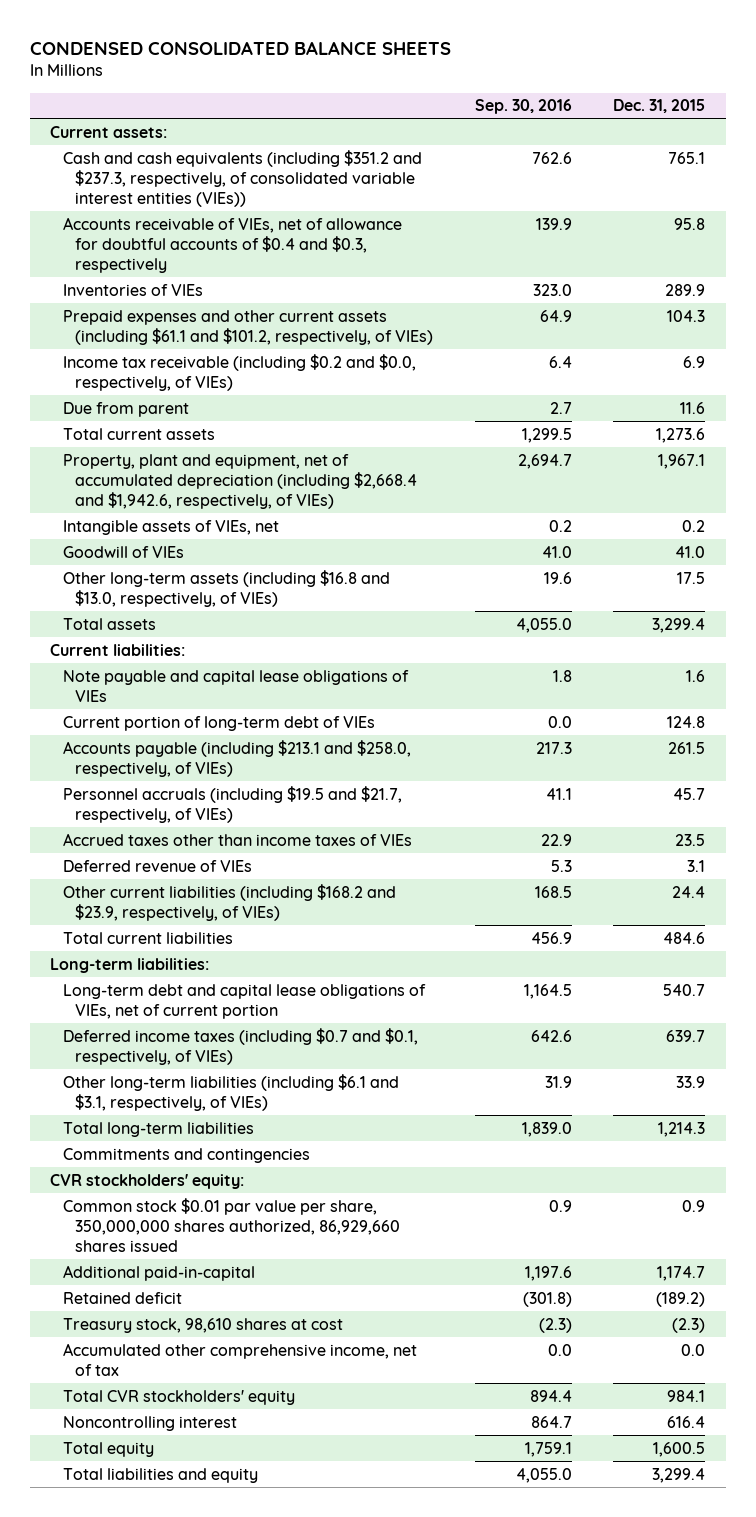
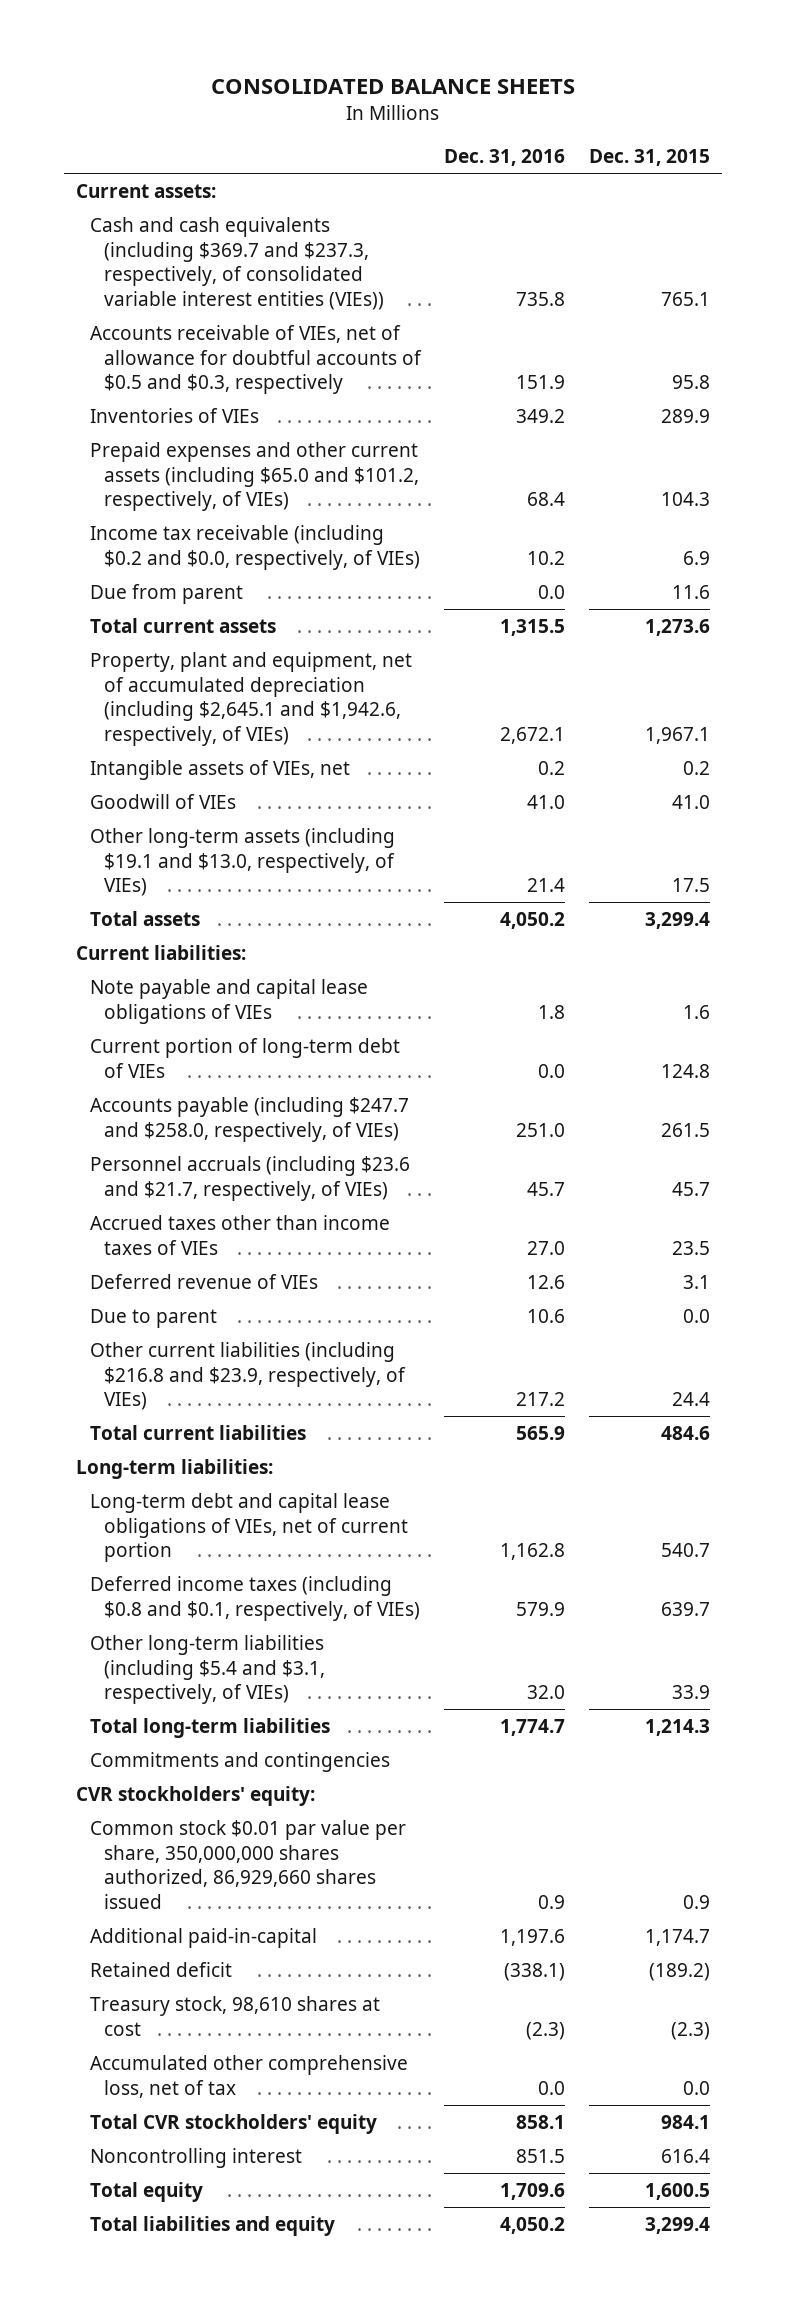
[29,40,451,55] CONDENSED CONSOLIDATED BALANCE SHEETS -> [210,78,575,94] CONSOLIDATED BALANCE SHEETS
[474,99,572,115] Sep. 30, 2016 -> none
none -> [444,148,566,166] Dec. 31, 2016
[62,149,422,208] Cash and cash equivalents (including $351.2 and $237.3, respectively, of consolidated variable interest entities (VIEs)) -> [89,217,384,310] Cash and cash equivalents (including $369.7 and $237.3, respectively, of consolidated variable interest entities (VIEs))
[62,216,402,274] Accounts receivable of VIEs, net of allowance for doubtful accounts of $0.4 and $0.3, respectively -> [89,325,422,395] Accounts receivable of VIEs, net of allowance for doubtful accounts of $0.5 and $0.3, respectively
[62,309,434,345] Prepaid expenses and other current assets (including $61.1 and $101.2, respectively, of VIEs) -> [89,442,419,512] Prepaid expenses and other current assets (including $65.0 and $101.2, respectively, of VIEs)
[62,453,418,510] Property, plant and equipment, net of accumulated depreciation (including $2,668.4 and $1,942.6, respectively, of VIEs) -> [89,652,412,746] Property, plant and equipment, net of accumulated depreciation (including $2,645.1 and $1,942.6, respectively, of VIEs)
[62,569,390,607] Other long-term assets (including $16.8 and $13.0, respectively, of VIEs) -> [89,828,395,897] Other long-term assets (including $19.1 and $13.0, respectively, of VIEs)
[62,739,411,777] Accounts payable (including $213.1 and $258.0, respectively, of VIEs) -> [89,1097,409,1142] Accounts payable (including $247.7 and $258.0, respectively, of VIEs)
[62,785,402,823] Personnel accruals (including $19.5 and $21.7, respectively, of VIEs) -> [89,1156,410,1201] Personnel accruals (including $23.6 and $21.7, respectively, of VIEs)
none -> [89,1309,217,1329] Due to parent
[62,883,396,921] Other current liabilities (including $168.2 and $23.9, respectively, of VIEs) -> [89,1342,406,1411] Other current liabilities (including $216.8 and $23.9, respectively, of VIEs)
[62,1027,418,1065] Deferred income taxes (including $0.7 and $0.1, respectively, of VIEs) -> [89,1576,420,1621] Deferred income taxes (including $0.8 and $0.1, respectively, of VIEs)
[62,1073,399,1111] Other long-term liabilities (including $6.1 and $3.1, respectively, of VIEs) -> [89,1635,325,1705] Other long-term liabilities (including $5.4 and $3.1, respectively, of VIEs)
[62,1342,417,1376] Accumulated other comprehensive income, net of tax -> [89,2055,408,2098] Accumulated other comprehensive loss, net of tax

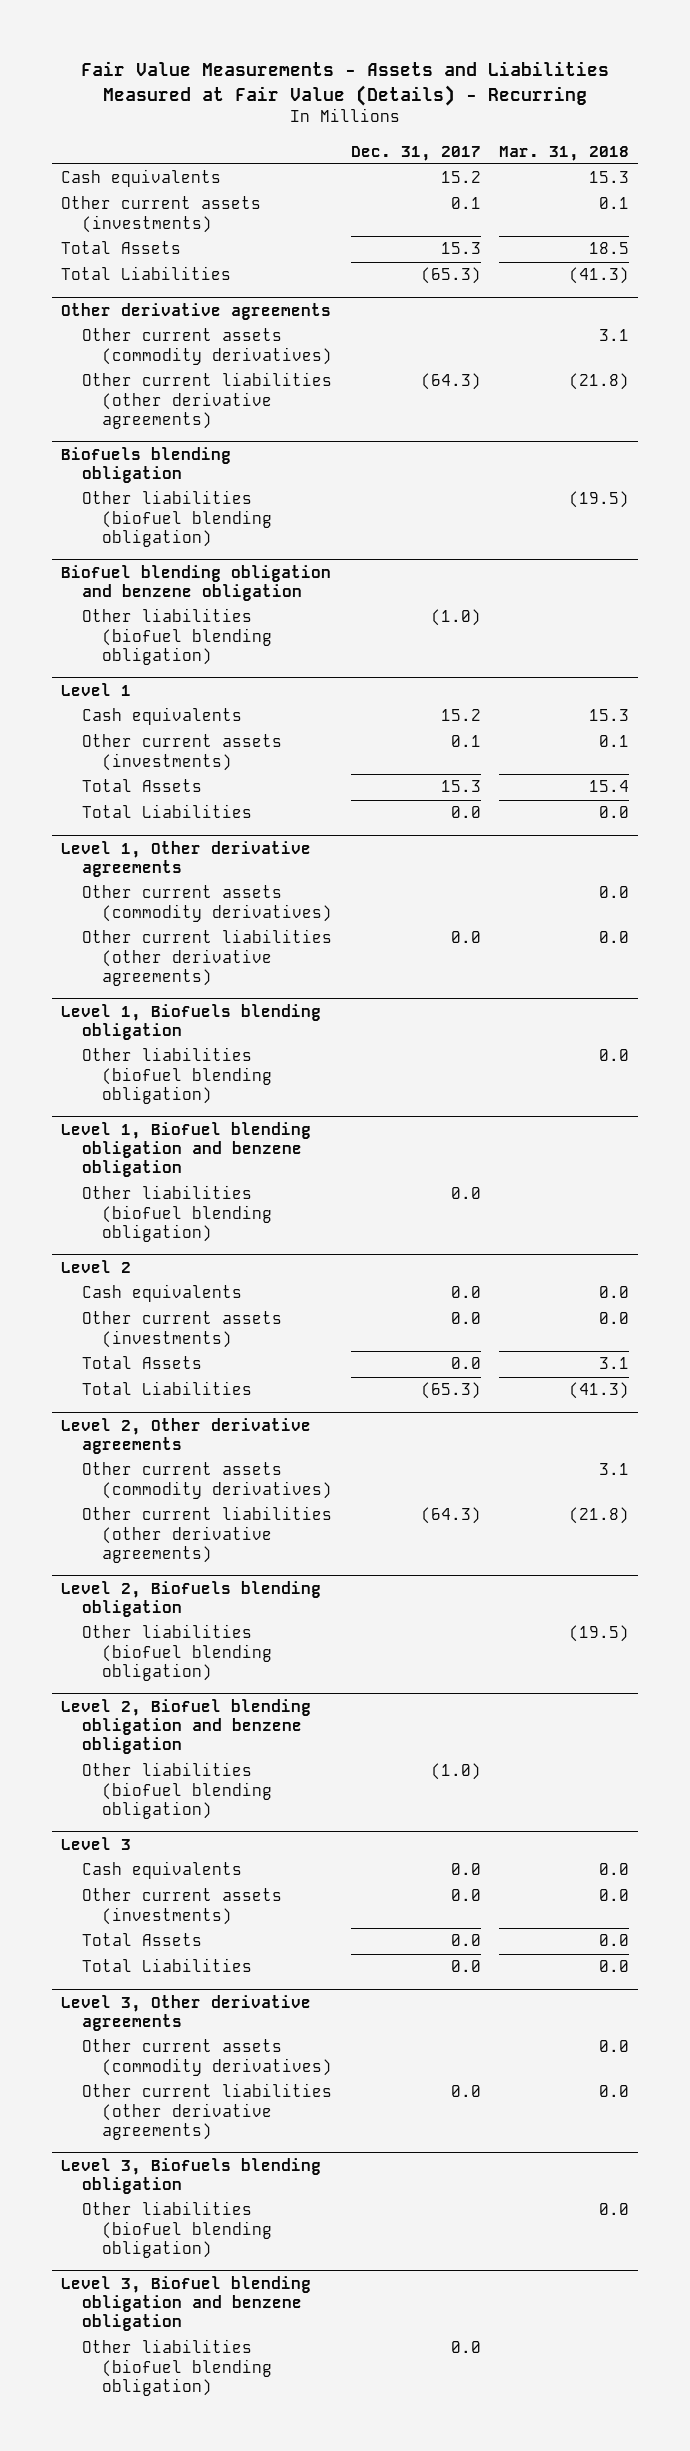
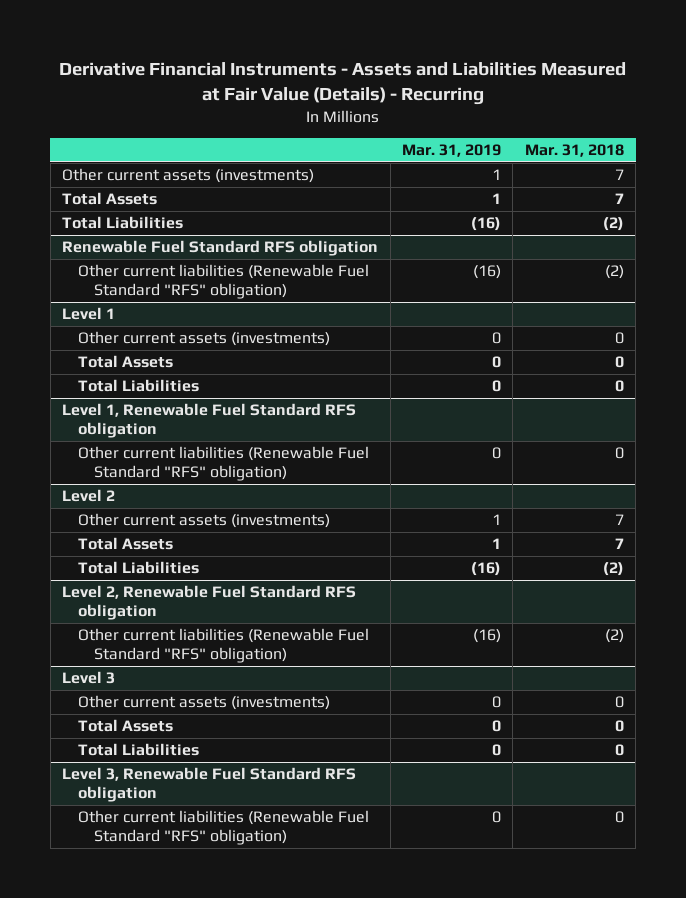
[80,61,609,107] Fair Value Measurements - Assets and Liabilities Measured at Fair Value (Details) - Recurring -> [59,62,627,106] Derivative Financial Instruments - Assets and Liabilities Measured at Fair Value (Details) - Recurring
[350,145,481,161] Dec. 31, 2017 -> none
none -> [402,143,502,157] Mar. 31, 2019
[61,169,222,188] Cash equivalents -> none
[81,328,333,365] Other current assets (commodity derivatives) -> none
[81,372,332,429] Other current liabilities (other derivative agreements) -> none
[61,446,232,484] Biofuels blending obligation -> none
[61,564,332,602] Biofuel blending obligation and benzene obligation -> none
[81,608,273,665] Other liabilities (biofuel blending obligation) -> none
[598,197,629,210] 0.1 -> [614,169,624,181] 7
[588,242,629,255] 18.5 -> [614,193,624,205] 7
[568,267,629,285] (41.3) -> [602,217,624,232] (2)
[61,302,332,320] Other derivative agreements -> [62,240,379,257] Renewable Fuel Standard RFS obligation
[81,490,273,547] Other liabilities (biofuel blending obligation) -> [78,264,370,300] Other current liabilities (Renewable Fuel Standard "RFS" obligation)
[568,491,629,509] (19.5) -> [604,265,624,280] (2)
[81,707,242,726] Cash equivalents -> none
[61,840,312,878] Level 1, Other derivative agreements -> none
[81,885,333,922] Other current assets (commodity derivatives) -> none
[81,929,332,986] Other current liabilities (other derivative agreements) -> none
[61,1003,322,1041] Level 1, Biofuels blending obligation -> none
[61,1121,312,1178] Level 1, Biofuel blending obligation and benzene obligation -> none
[81,1185,273,1242] Other liabilities (biofuel blending obligation) -> none
[598,735,629,748] 0.1 -> [614,332,624,345] 0
[588,780,629,793] 15.4 -> [614,356,624,369] 0
[598,806,629,819] 0.0 -> [614,380,624,393] 0
none -> [62,403,357,439] Level 1, Renewable Fuel Standard RFS obligation
[81,1047,273,1104] Other liabilities (biofuel blending obligation) -> [78,446,370,482] Other current liabilities (Renewable Fuel Standard "RFS" obligation)
[598,1049,629,1062] 0.0 -> [614,447,624,460] 0
[81,1284,242,1303] Cash equivalents -> none
[61,1417,312,1455] Level 2, Other derivative agreements -> none
[81,1462,333,1499] Other current assets (commodity derivatives) -> none
[81,1506,332,1563] Other current liabilities (other derivative agreements) -> none
[61,1580,322,1618] Level 2, Biofuels blending obligation -> none
[61,1698,312,1755] Level 2, Biofuel blending obligation and benzene obligation -> none
[81,1762,273,1819] Other liabilities (biofuel blending obligation) -> none
[598,1312,629,1325] 0.0 -> [614,514,624,526] 7
[598,1357,629,1370] 3.1 -> [614,538,624,550] 7
[568,1382,629,1400] (41.3) -> [602,562,624,577] (2)
none -> [62,585,357,621] Level 2, Renewable Fuel Standard RFS obligation
[81,1624,273,1681] Other liabilities (biofuel blending obligation) -> [78,628,370,664] Other current liabilities (Renewable Fuel Standard "RFS" obligation)
[568,1625,629,1643] (19.5) -> [604,629,624,644] (2)
[81,1861,242,1880] Cash equivalents -> none
[61,1994,312,2032] Level 3, Other derivative agreements -> none
[81,2039,333,2076] Other current assets (commodity derivatives) -> none
[81,2083,332,2140] Other current liabilities (other derivative agreements) -> none
[61,2157,322,2195] Level 3, Biofuels blending obligation -> none
[61,2275,312,2332] Level 3, Biofuel blending obligation and benzene obligation -> none
[81,2339,273,2396] Other liabilities (biofuel blending obligation) -> none
[598,1889,629,1902] 0.0 -> [614,696,624,709] 0
[598,1934,629,1947] 0.0 -> [614,720,624,733] 0
[598,1960,629,1973] 0.0 -> [614,744,624,757] 0
none -> [62,767,357,803] Level 3, Renewable Fuel Standard RFS obligation
[81,2201,273,2258] Other liabilities (biofuel blending obligation) -> [78,810,370,846] Other current liabilities (Renewable Fuel Standard "RFS" obligation)
[598,2203,629,2216] 0.0 -> [614,811,624,824] 0

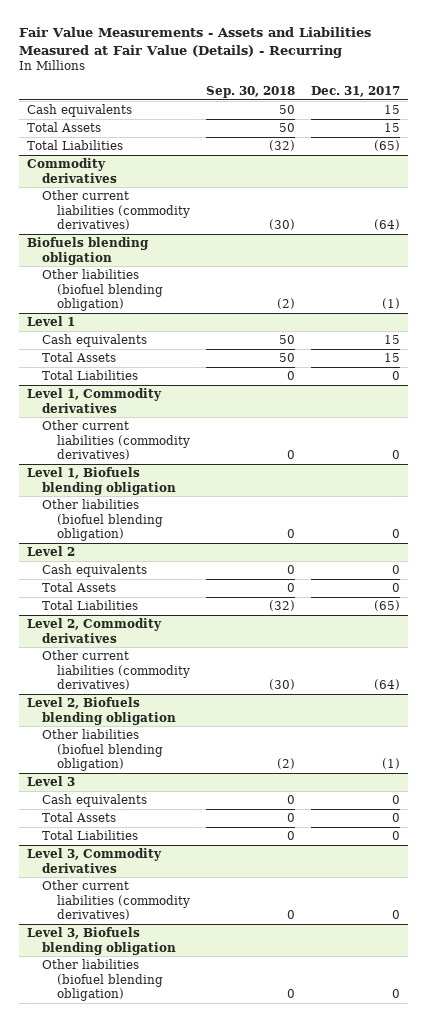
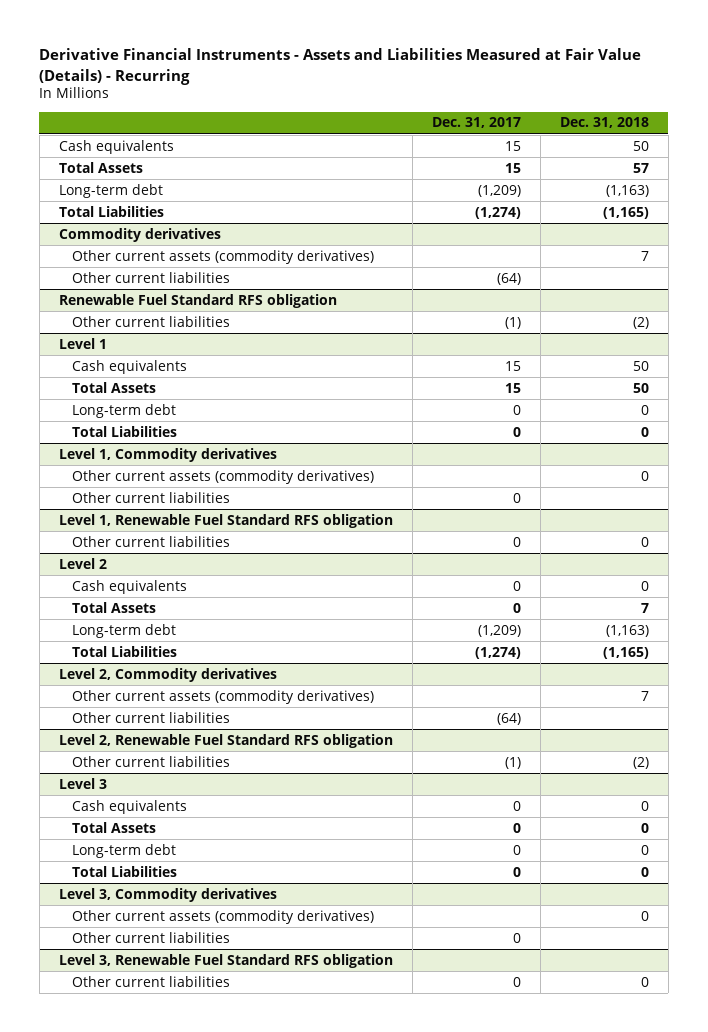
[19,26,372,58] Fair Value Measurements - Assets and Liabilities Measured at Fair Value (Details) - Recurring -> [39,47,642,85] Derivative Financial Instruments - Assets and Liabilities Measured at Fair Value (Details) - Recurring
[206,85,296,98] Sep. 30, 2018 -> none
none -> [559,117,649,129] Dec. 31, 2018
none -> [58,183,163,198] Long-term debt
[374,140,401,152] (65) -> [474,206,521,219] (1,274)
none -> [72,249,375,264] Other current assets (commodity derivatives)
[42,190,191,231] Other current liabilities (commodity derivatives) -> [72,271,231,283] Other current liabilities
[27,237,150,265] Biofuels blending obligation -> [58,293,337,308] Renewable Fuel Standard RFS obligation
[42,269,164,312] Other liabilities (biofuel blending obligation) -> [72,315,231,327] Other current liabilities
none -> [72,403,177,418] Long-term debt
[27,467,177,495] Level 1, Biofuels blending obligation -> none
none -> [72,469,375,484] Other current assets (commodity derivatives)
[42,420,191,461] Other current liabilities (commodity derivatives) -> [72,491,231,503] Other current liabilities
none -> [58,513,393,528] Level 1, Renewable Fuel Standard RFS obligation
[42,499,164,542] Other liabilities (biofuel blending obligation) -> [72,535,231,547] Other current liabilities
none -> [72,623,177,638] Long-term debt
[374,600,401,612] (65) -> [474,646,521,659] (1,274)
[27,697,177,725] Level 2, Biofuels blending obligation -> none
none -> [72,689,375,704] Other current assets (commodity derivatives)
[42,650,191,691] Other current liabilities (commodity derivatives) -> [72,711,231,723] Other current liabilities
none -> [58,733,393,748] Level 2, Renewable Fuel Standard RFS obligation
[42,729,164,772] Other liabilities (biofuel blending obligation) -> [72,755,231,767] Other current liabilities
none -> [72,843,177,858] Long-term debt
[27,927,177,955] Level 3, Biofuels blending obligation -> none
none -> [72,909,375,924] Other current assets (commodity derivatives)
[42,880,191,921] Other current liabilities (commodity derivatives) -> [72,931,231,943] Other current liabilities
none -> [58,953,393,968] Level 3, Renewable Fuel Standard RFS obligation
[42,959,164,1002] Other liabilities (biofuel blending obligation) -> [72,975,231,987] Other current liabilities

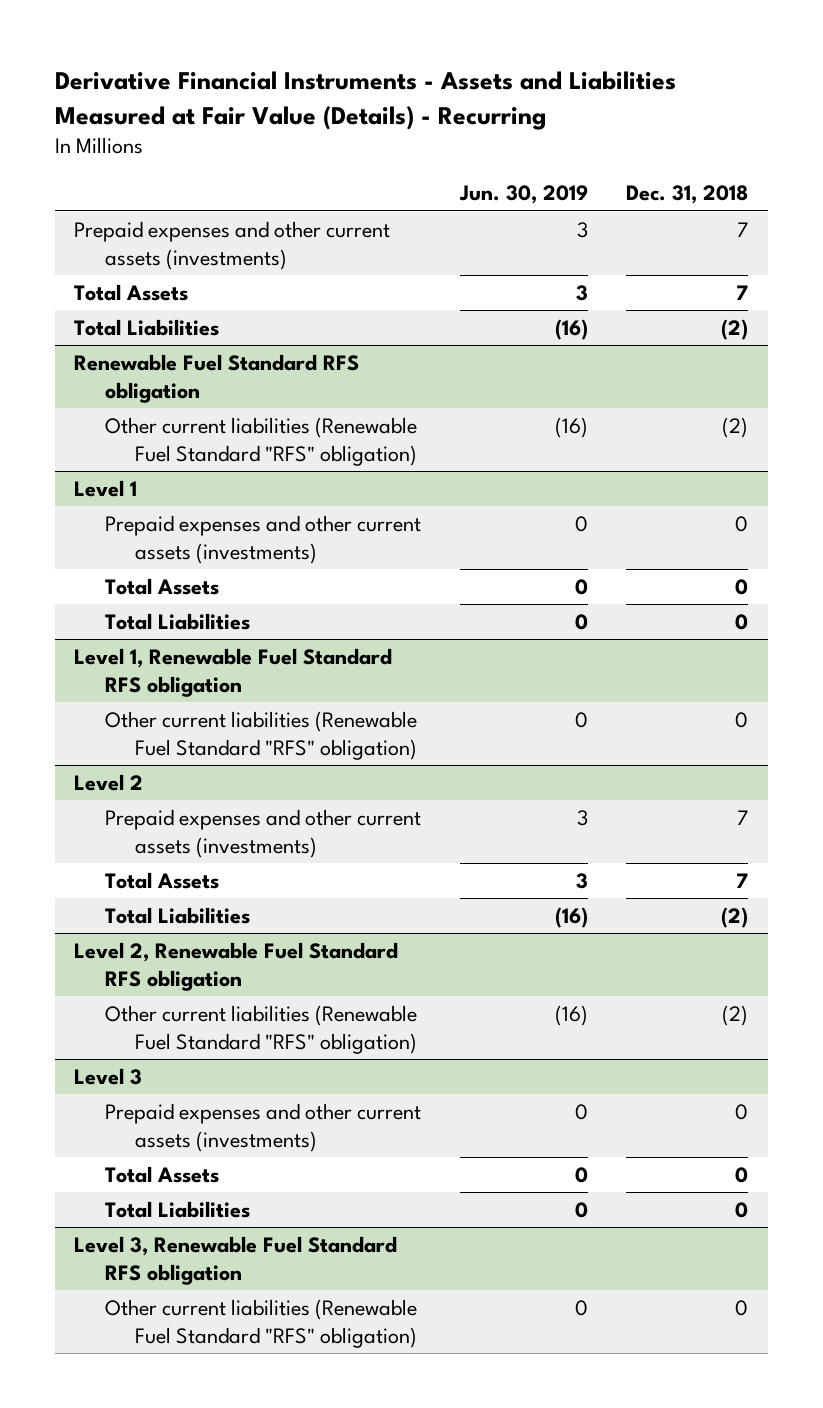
[431,117,521,129] Dec. 31, 2017 -> none
none -> [458,185,588,205] Jun. 30, 2019
[58,139,174,154] Cash equivalents -> none
[58,183,163,198] Long-term debt -> none
[58,227,221,242] Commodity derivatives -> none
[72,249,375,264] Other current assets (commodity derivatives) -> none
[72,271,231,283] Other current liabilities -> none
none -> [74,220,391,270] Prepaid expenses and other current assets (investments)
[632,162,649,173] 57 -> [736,284,749,300] 7
[602,206,649,219] (1,165) -> [721,318,749,340] (2)
[72,315,231,327] Other current liabilities -> [104,416,418,466] Other current liabilities (Renewable Fuel Standard "RFS" obligation)
[72,359,188,374] Cash equivalents -> none
[72,403,177,418] Long-term debt -> none
none -> [104,514,421,564] Prepaid expenses and other current assets (investments)
[632,382,649,393] 50 -> [735,578,749,595] 0
[58,447,277,462] Level 1, Commodity derivatives -> none
[72,469,375,484] Other current assets (commodity derivatives) -> none
[72,491,231,503] Other current liabilities -> none
[72,535,231,547] Other current liabilities -> [104,710,418,760] Other current liabilities (Renewable Fuel Standard "RFS" obligation)
[72,579,188,594] Cash equivalents -> none
none -> [104,808,421,858] Prepaid expenses and other current assets (investments)
[72,623,177,638] Long-term debt -> none
[58,667,277,682] Level 2, Commodity derivatives -> none
[72,689,375,704] Other current assets (commodity derivatives) -> none
[72,711,231,723] Other current liabilities -> none
[602,646,649,659] (1,165) -> [721,906,749,928] (2)
[72,755,231,767] Other current liabilities -> [104,1004,418,1054] Other current liabilities (Renewable Fuel Standard "RFS" obligation)
[72,799,188,814] Cash equivalents -> none
none -> [104,1102,421,1152] Prepaid expenses and other current assets (investments)
[72,843,177,858] Long-term debt -> none
[58,887,277,902] Level 3, Commodity derivatives -> none
[72,909,375,924] Other current assets (commodity derivatives) -> none
[72,931,231,943] Other current liabilities -> none
[72,975,231,987] Other current liabilities -> [104,1298,418,1348] Other current liabilities (Renewable Fuel Standard "RFS" obligation)

